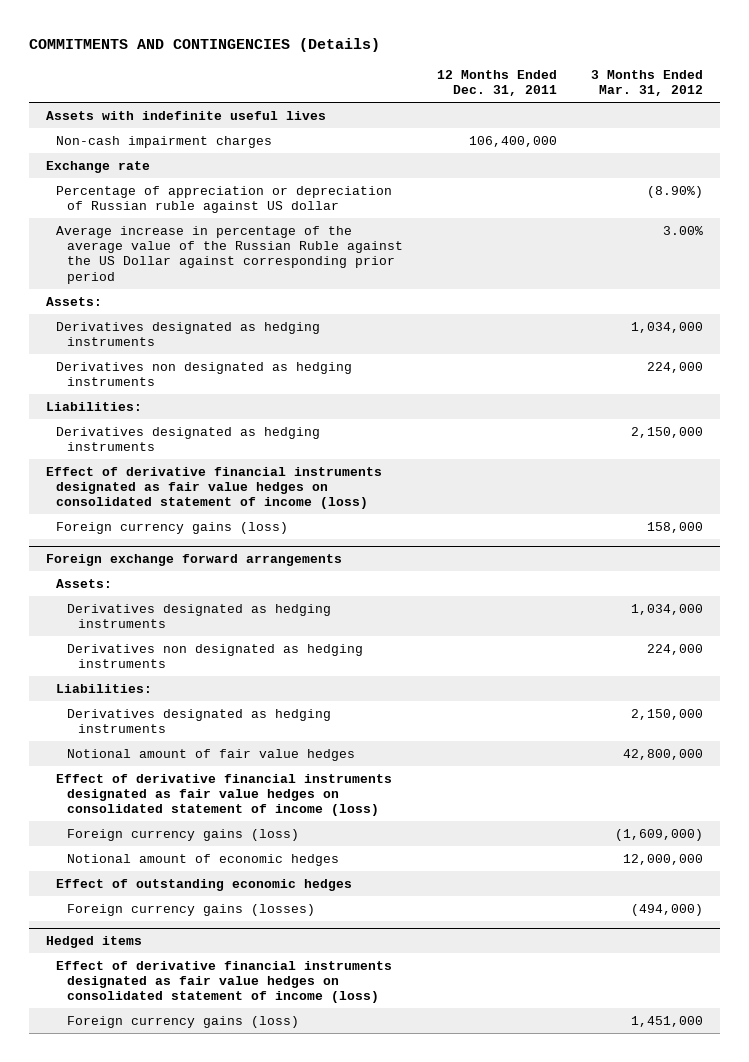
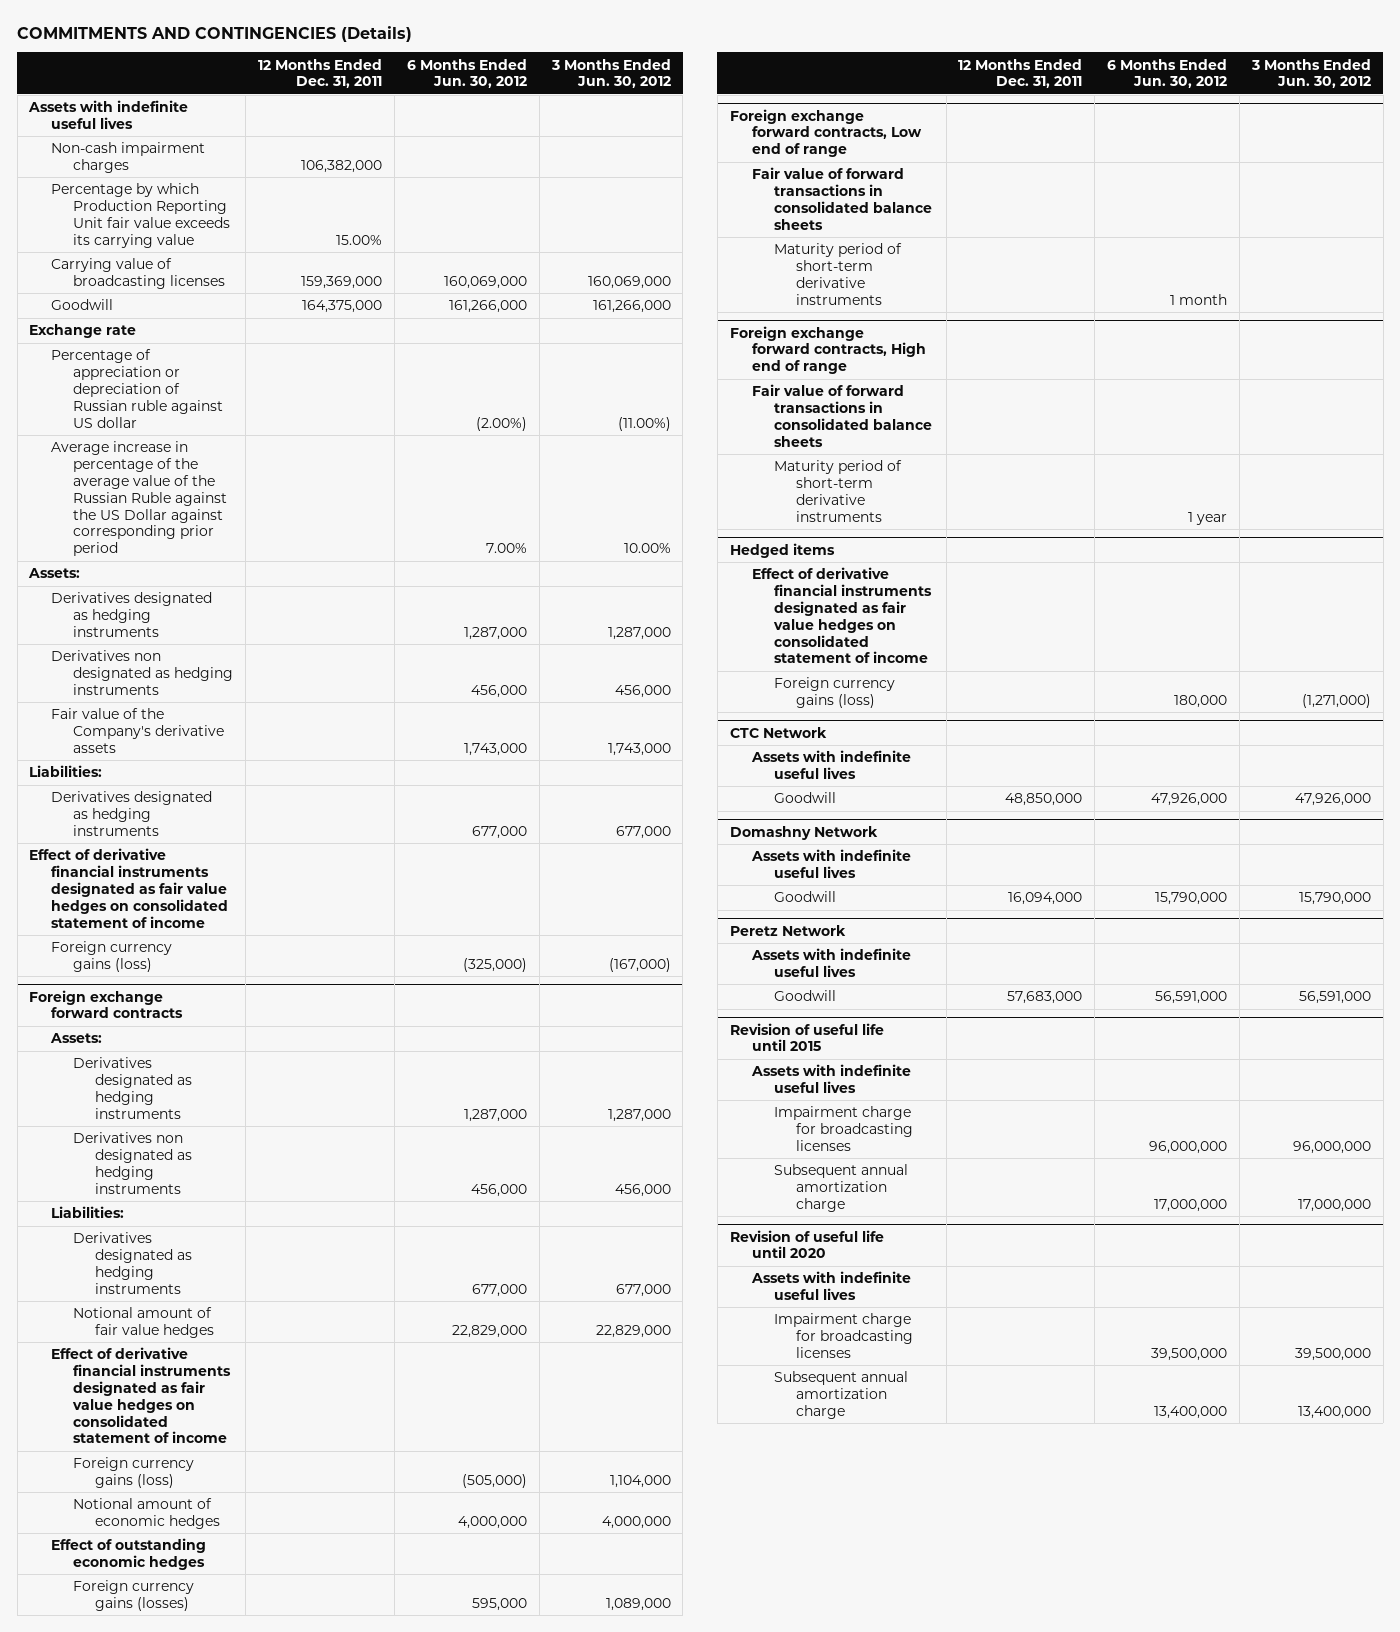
[591,70,704,97] 3 Months Ended Mar. 31, 2012 -> none
none -> [406,58,527,89] 6 Months Ended Jun. 30, 2012
none -> [550,58,671,89] 3 Months Ended Jun. 30, 2012
[469,135,558,147] 106,400,000 -> [301,160,383,174] 106,382,000
none -> [51,183,231,248] Percentage by which Production Reporting Unit fair value exceeds its carrying value
none -> [51,258,226,290] Carrying value of broadcasting licenses
none -> [51,299,114,311] Goodwill
none -> [51,708,225,753] Fair value of the Company's derivative assets
[45,466,382,510] Effect of derivative financial instruments designated as fair value hedges on consolidated statement of income (loss) -> [29,848,229,928] Effect of derivative financial instruments designated as fair value hedges on consolidated statement of income
[45,554,342,567] Foreign exchange forward arrangements -> [29,989,184,1019] Foreign exchange forward contracts
[56,773,393,817] Effect of derivative financial instruments designated as fair value hedges on consolidated statement of income (loss) -> [51,1347,232,1444] Effect of derivative financial instruments designated as fair value hedges on consolidated statement of income
none -> [729,108,922,158] Foreign exchange forward contracts, Low end of range
none -> [751,167,932,230] Fair value of forward transactions in consolidated balance sheets
none -> [773,243,902,305] Maturity period of short-term derivative instruments
none -> [729,325,926,375] Foreign exchange forward contracts, High end of range
none -> [751,384,932,447] Fair value of forward transactions in consolidated balance sheets
none -> [773,460,902,522] Maturity period of short-term derivative instruments
[56,960,393,1004] Effect of derivative financial instruments designated as fair value hedges on consolidated statement of income (loss) -> [751,567,932,664] Effect of derivative financial instruments designated as fair value hedges on consolidated statement of income
none -> [729,726,827,738] CTC Network
none -> [750,750,911,780] Assets with indefinite useful lives
none -> [773,792,836,804] Goodwill
none -> [729,825,878,840] Domashny Network
none -> [750,849,911,879] Assets with indefinite useful lives
none -> [773,891,836,903] Goodwill
none -> [729,924,846,936] Peretz Network
none -> [750,948,911,978] Assets with indefinite useful lives
none -> [773,990,836,1002] Goodwill
none -> [729,1022,884,1052] Revision of useful life until 2015
none -> [750,1064,911,1094] Assets with indefinite useful lives
none -> [773,1106,913,1151] Impairment charge for broadcasting licenses
none -> [773,1164,908,1212] Subsequent annual amortization charge
none -> [729,1229,884,1259] Revision of useful life until 2020
none -> [750,1271,911,1301] Assets with indefinite useful lives
none -> [773,1313,913,1358] Impairment charge for broadcasting licenses
none -> [773,1371,908,1419] Subsequent annual amortization charge

